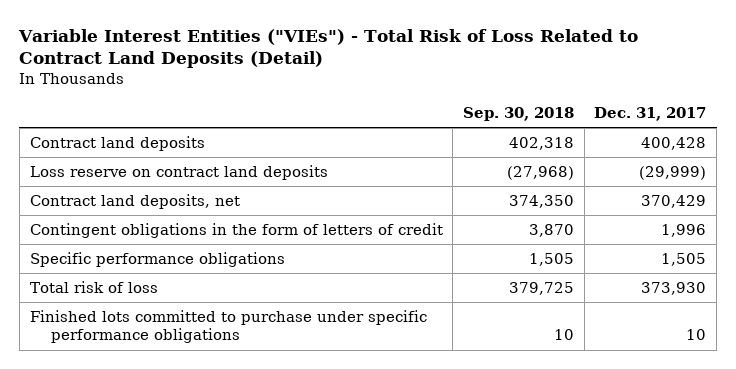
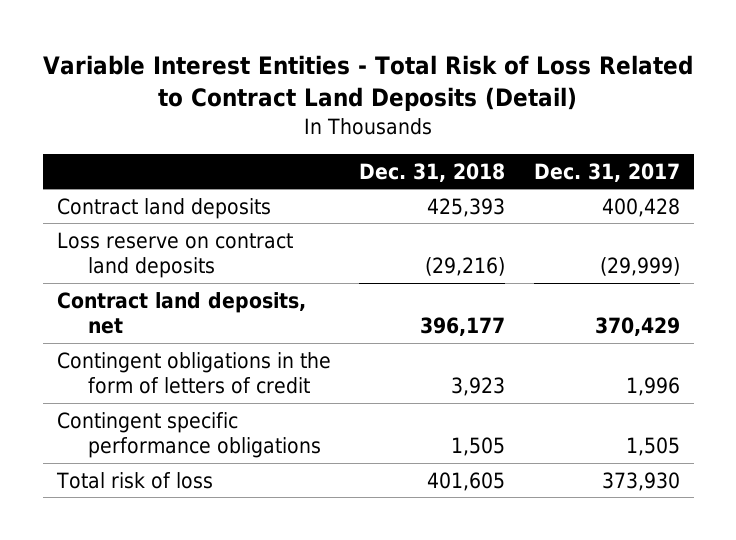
[18,28,639,69] Variable Interest Entities ("VIEs") - Total Risk of Loss Related to Contract Land Deposits (Detail) -> [43,55,694,112] Variable Interest Entities - Total Risk of Loss Related to Contract Land Deposits (Detail)
[462,106,574,121] Sep. 30, 2018 -> none
none -> [359,162,506,182] Dec. 31, 2018
[29,251,285,267] Specific performance obligations -> [56,411,321,459] Contingent specific performance obligations
[29,309,427,344] Finished lots committed to purchase under specific performance obligations -> none

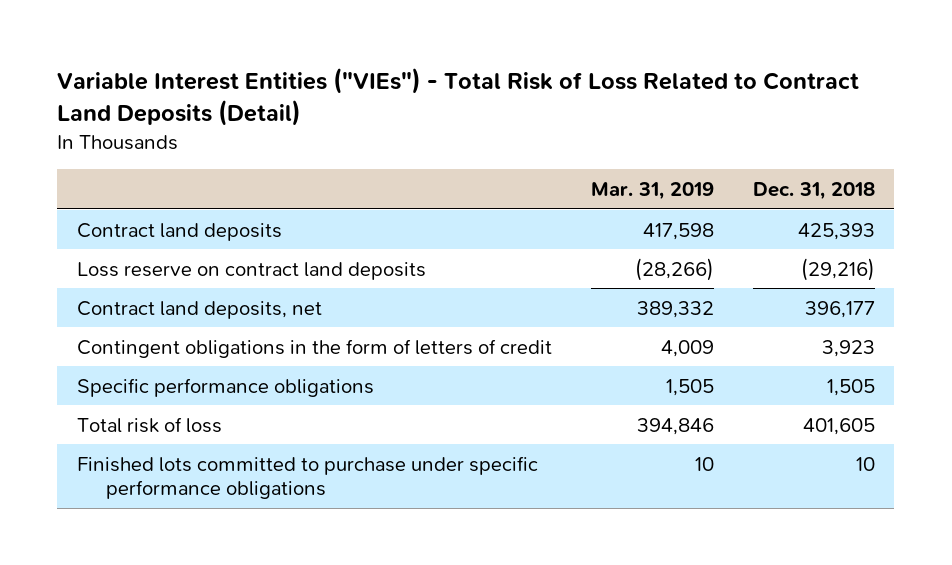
[43,55,694,112] Variable Interest Entities - Total Risk of Loss Related to Contract Land Deposits (Detail) -> [57,68,860,126] Variable Interest Entities ("VIEs") - Total Risk of Loss Related to Contract Land Deposits (Detail)
[533,162,680,182] Dec. 31, 2017 -> none
none -> [590,181,714,200] Mar. 31, 2019
[56,411,321,459] Contingent specific performance obligations -> [76,377,374,397] Specific performance obligations
none -> [76,455,538,500] Finished lots committed to purchase under specific performance obligations

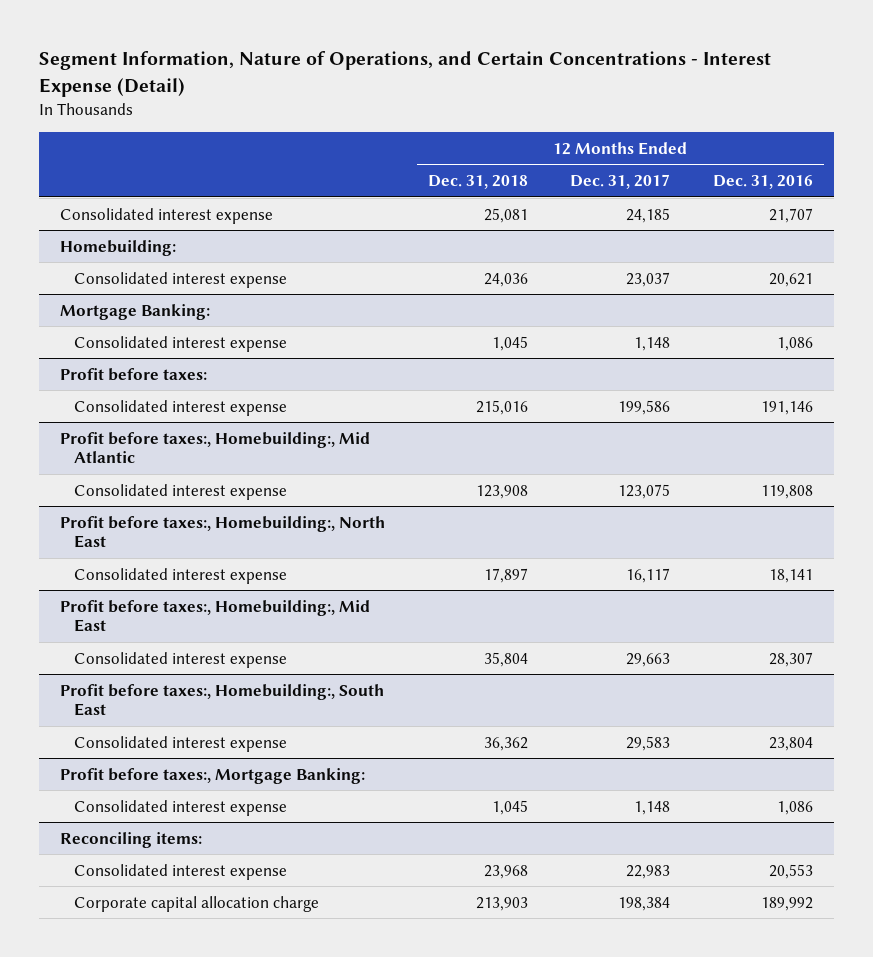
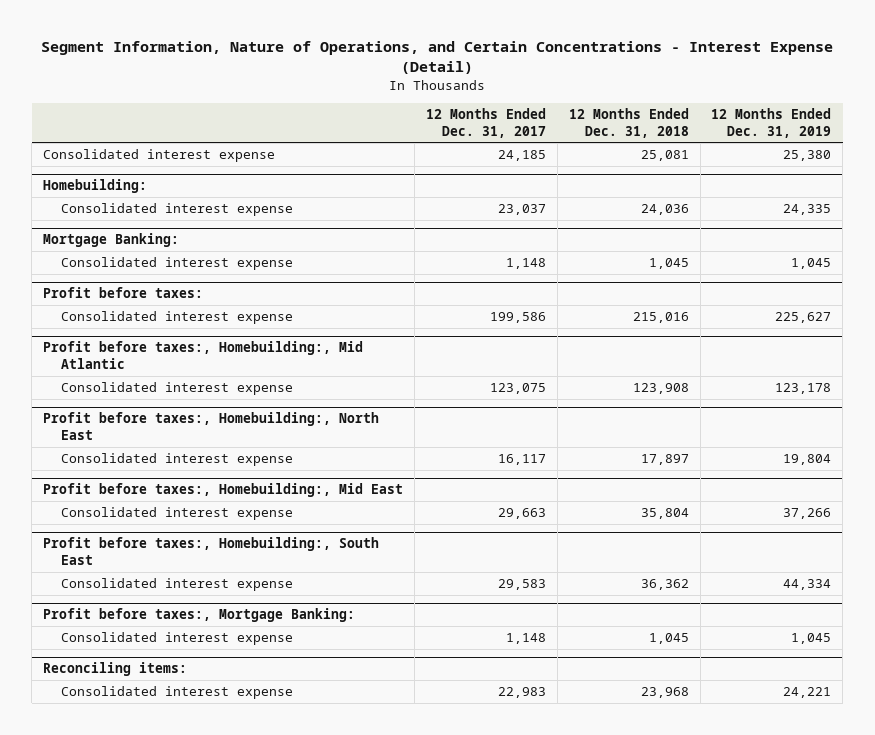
[713,175,814,190] Dec. 31, 2016 -> none
none -> [711,108,832,138] 12 Months Ended Dec. 31, 2019
[73,895,319,912] Corporate capital allocation charge -> none

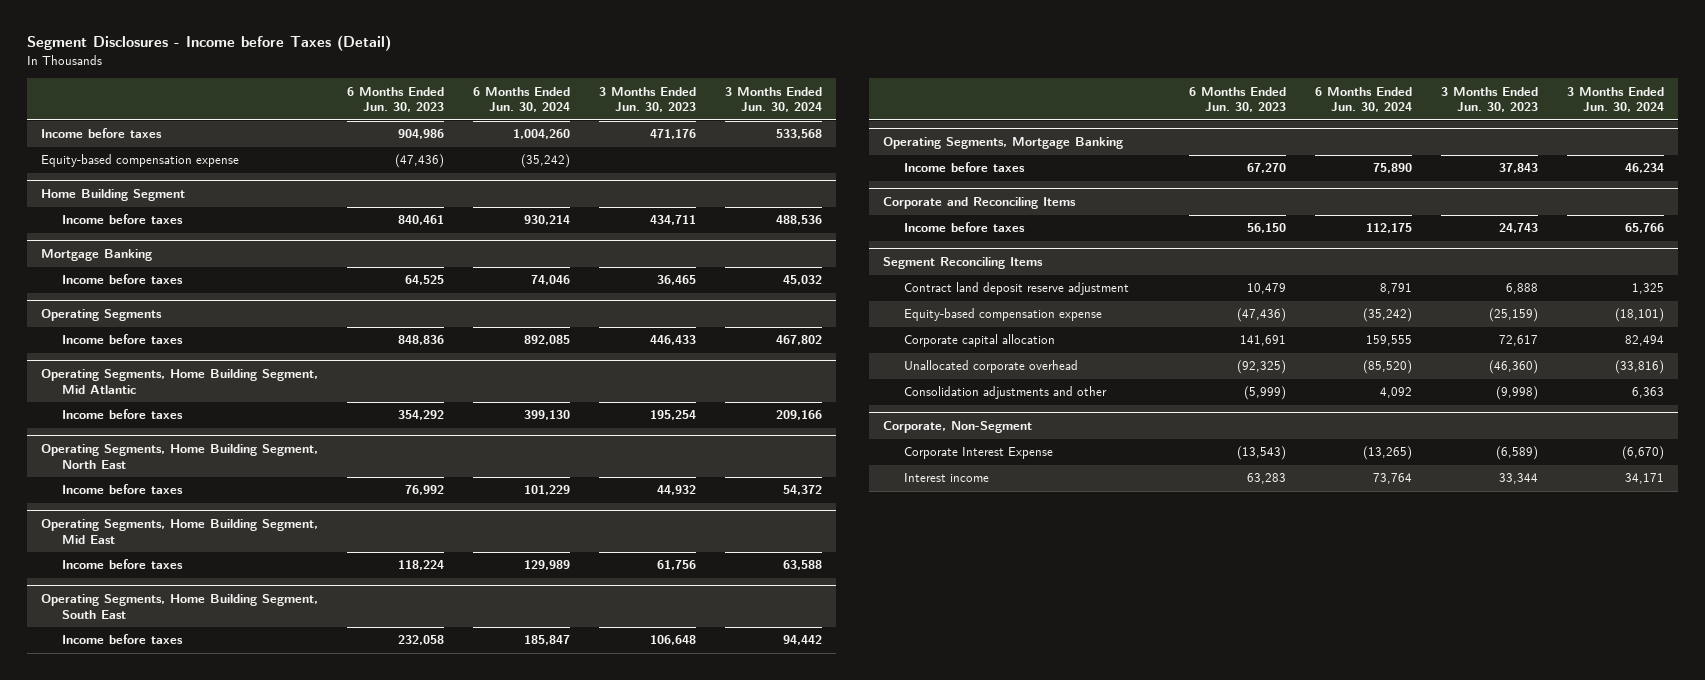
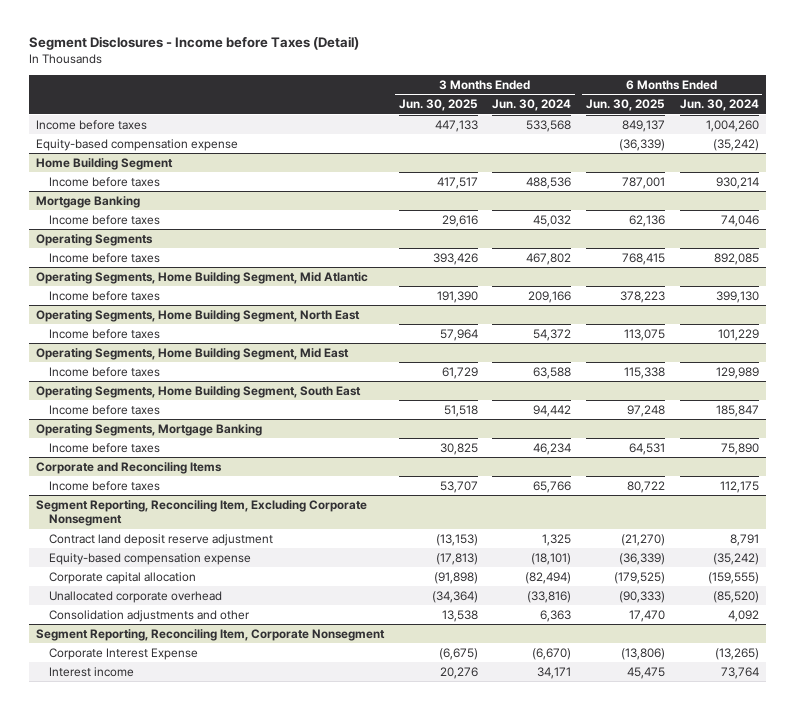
[347,86,445,113] 6 Months Ended Jun. 30, 2023 -> none
[598,86,696,113] 3 Months Ended Jun. 30, 2023 -> none
none -> [398,99,478,112] Jun. 30, 2025
none -> [585,99,665,112] Jun. 30, 2025
[883,257,1044,270] Segment Reconciling Items -> [36,499,368,527] Segment Reporting, Reconciling Item, Excluding Corporate Nonsegment
[1366,335,1413,347] 159,555 -> [707,571,759,584] (159,555)
[1624,335,1664,347] 82,494 -> [525,571,572,584] (82,494)
[883,421,1033,434] Corporate, Non-Segment -> [36,628,386,641] Segment Reporting, Reconciling Item, Corporate Nonsegment

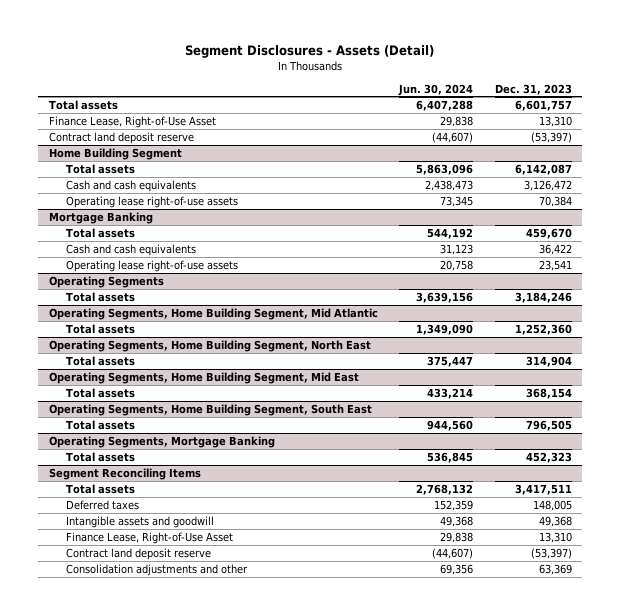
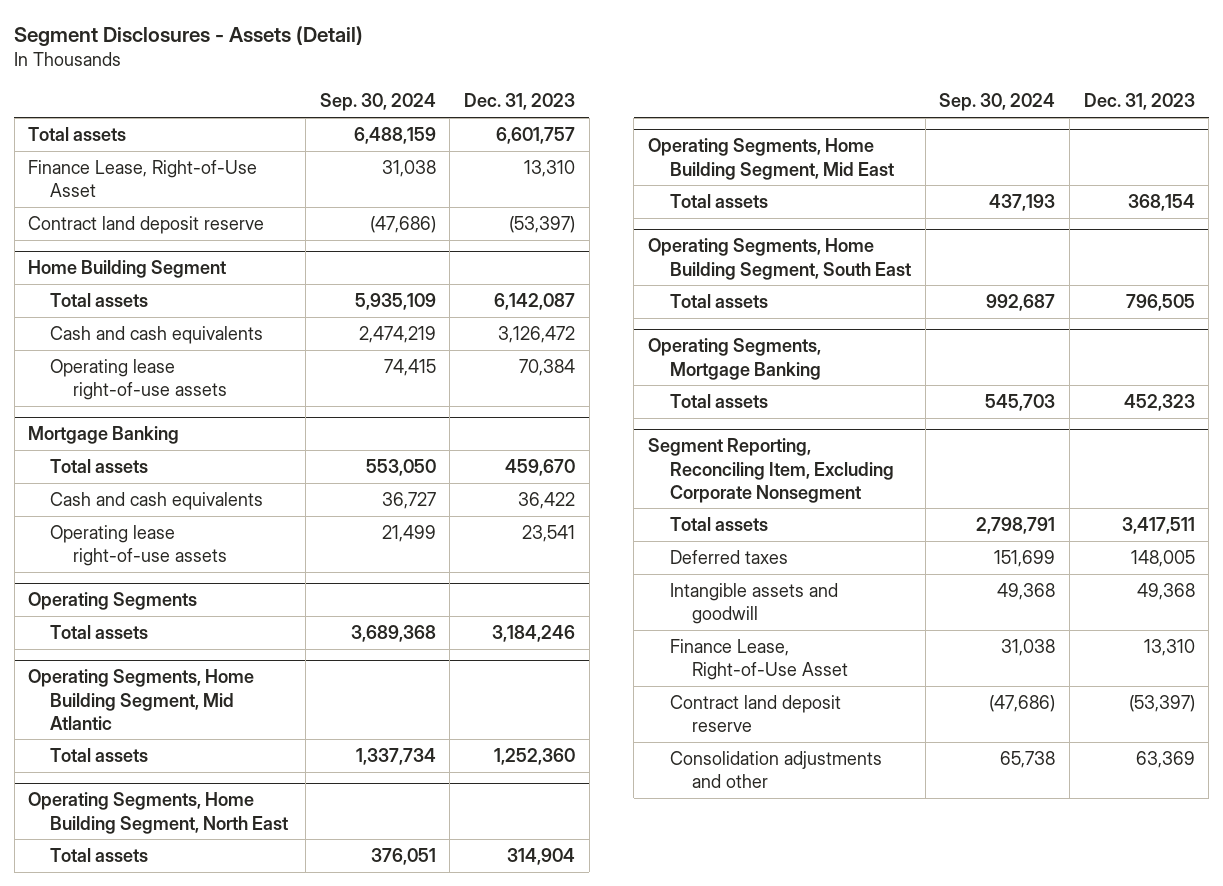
[398,83,474,96] Jun. 30, 2024 -> none
none -> [319,93,436,112] Sep. 30, 2024
[48,467,201,480] Segment Reconciling Items -> [648,438,895,503] Segment Reporting, Reconciling Item, Excluding Corporate Nonsegment

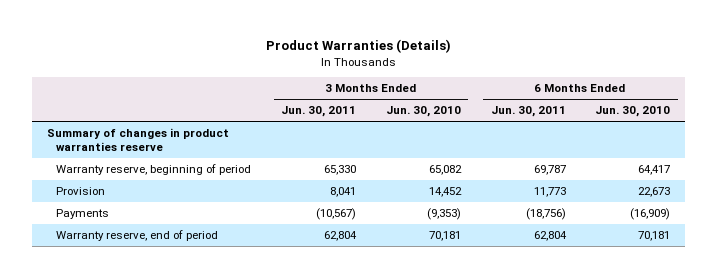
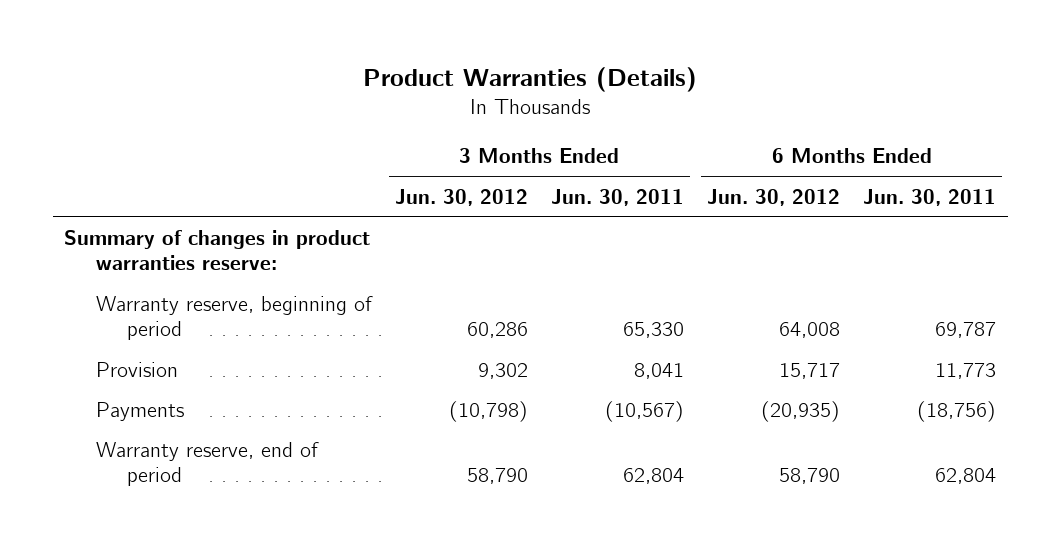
[385,106,461,118] Jun. 30, 2010 -> none
[595,106,671,118] Jun. 30, 2010 -> none
none -> [394,188,528,206] Jun. 30, 2012
none -> [707,188,841,206] Jun. 30, 2012
[47,128,230,151] Summary of changes in product warranties reserve -> [64,229,371,271] Summary of changes in product warranties reserve:

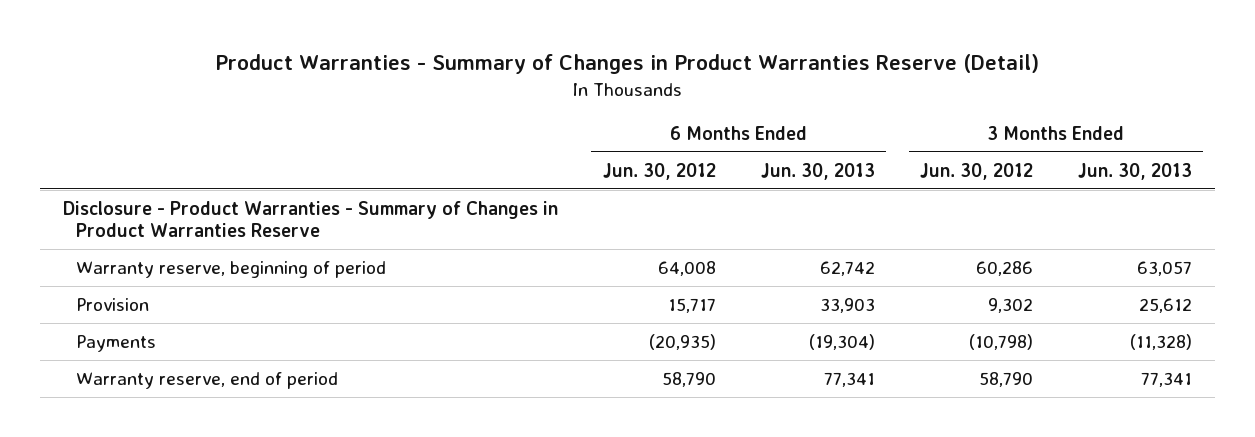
[363,66,698,92] Product Warranties (Details) -> [215,53,1040,74] Product Warranties - Summary of Changes in Product Warranties Reserve (Detail)
[550,188,684,206] Jun. 30, 2011 -> none
[863,188,997,206] Jun. 30, 2011 -> none
none -> [760,162,875,180] Jun. 30, 2013
none -> [1078,162,1193,180] Jun. 30, 2013
[64,229,371,271] Summary of changes in product warranties reserve: -> [62,201,558,238] Disclosure - Product Warranties - Summary of Changes in Product Warranties Reserve

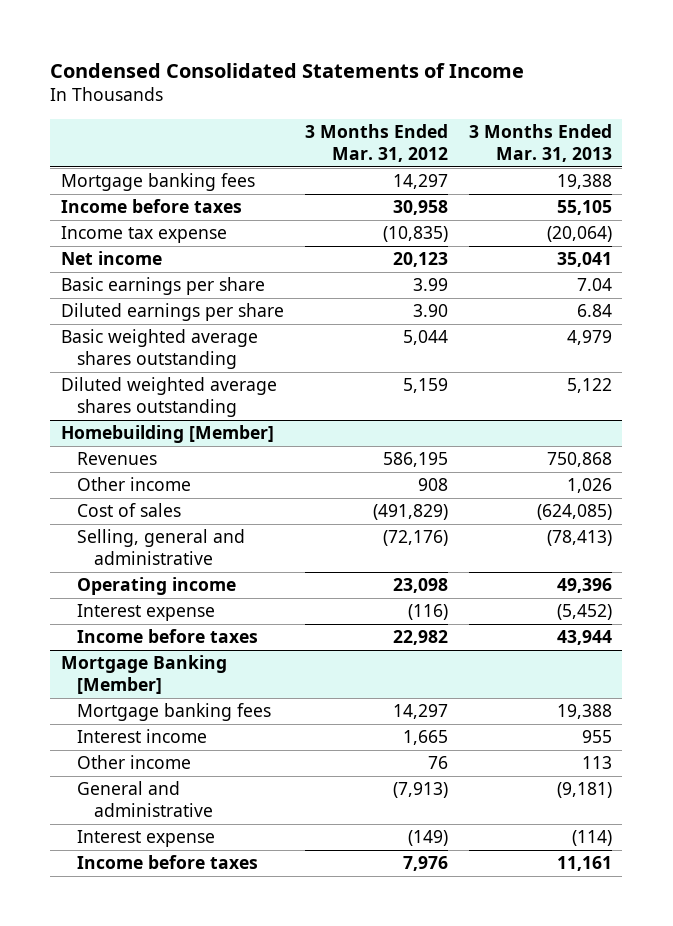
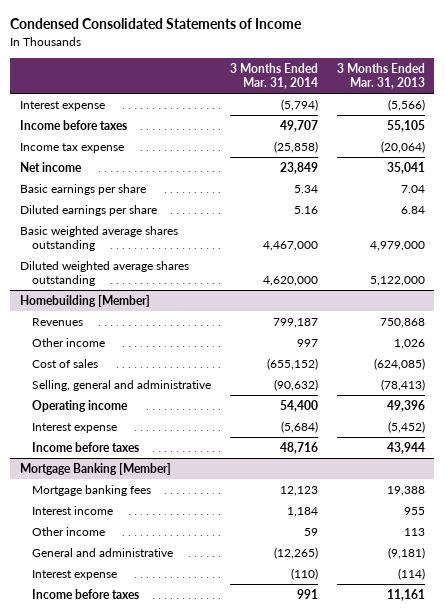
[304,124,448,163] 3 Months Ended Mar. 31, 2012 -> none
none -> [230,62,319,89] 3 Months Ended Mar. 31, 2014
[60,173,255,192] Mortgage banking fees -> none
none -> [19,101,105,112] Interest expense
[566,330,612,346] 4,979 -> [369,241,425,252] 4,979,000
[566,378,612,394] 5,122 -> [369,276,425,287] 5,122,000

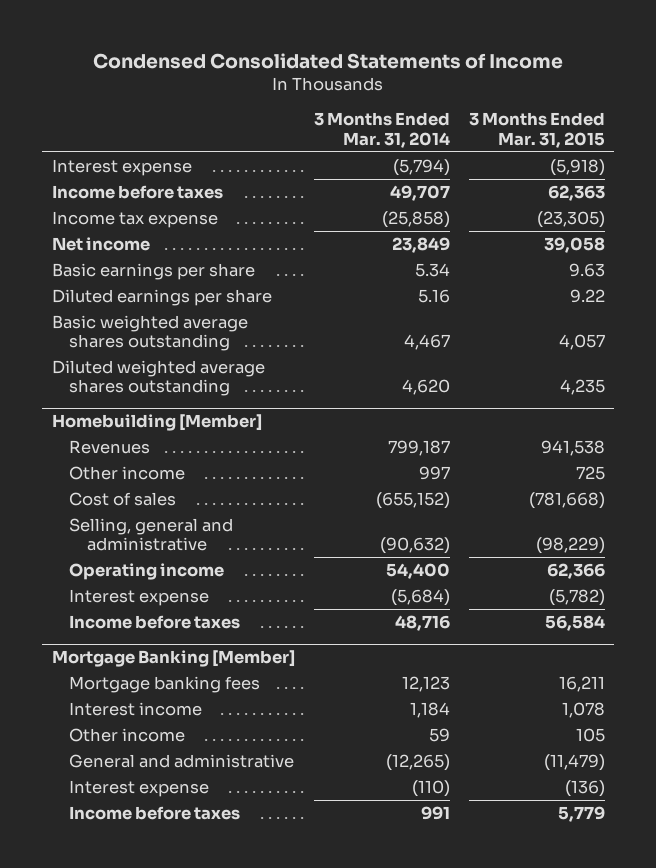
[336,62,425,89] 3 Months Ended Mar. 31, 2013 -> none
none -> [468,112,605,148] 3 Months Ended Mar. 31, 2015
[263,241,319,252] 4,467,000 -> [403,334,450,351] 4,467
[263,276,319,287] 4,620,000 -> [401,379,450,396] 4,620

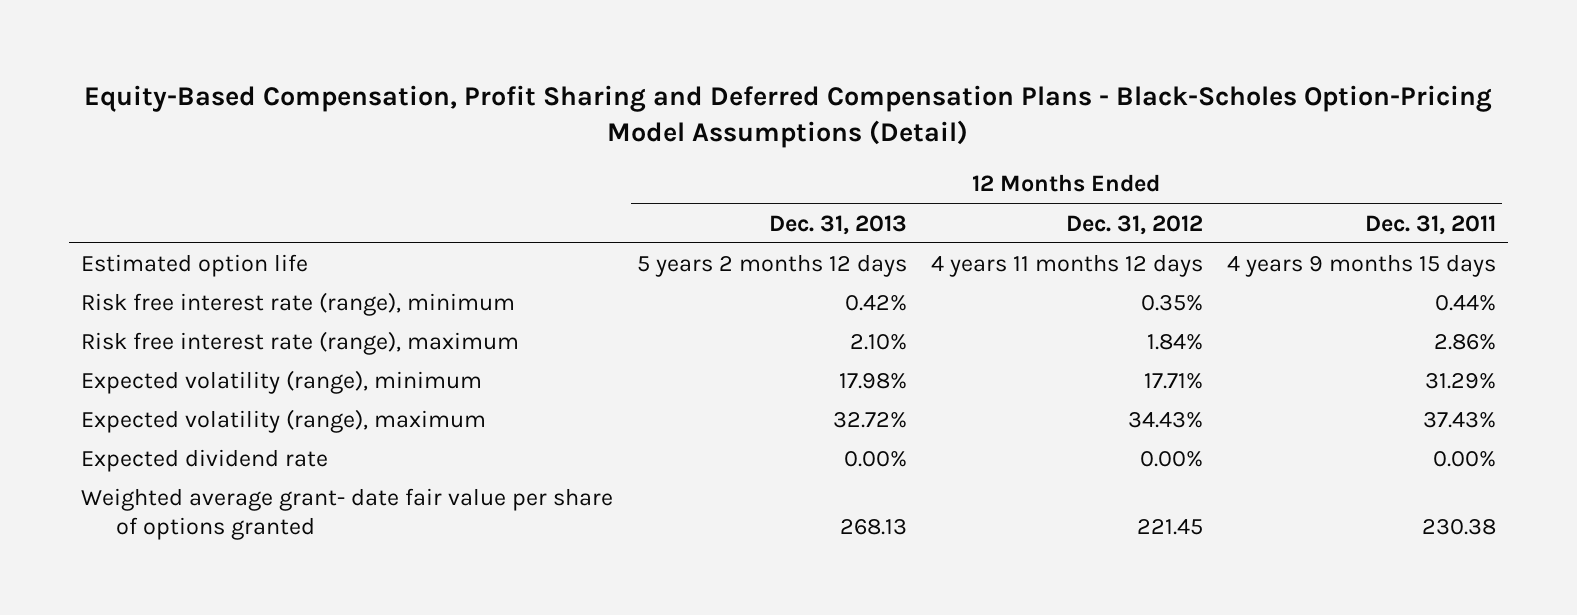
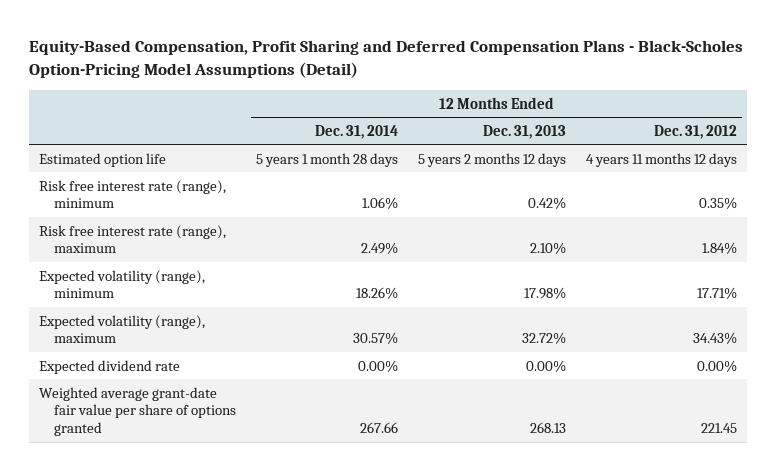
[1364,214,1496,235] Dec. 31, 2011 -> none
none -> [315,124,399,139] Dec. 31, 2014
[80,487,613,541] Weighted average grant- date fair value per share of options granted -> [39,386,237,437] Weighted average grant-date fair value per share of options granted

